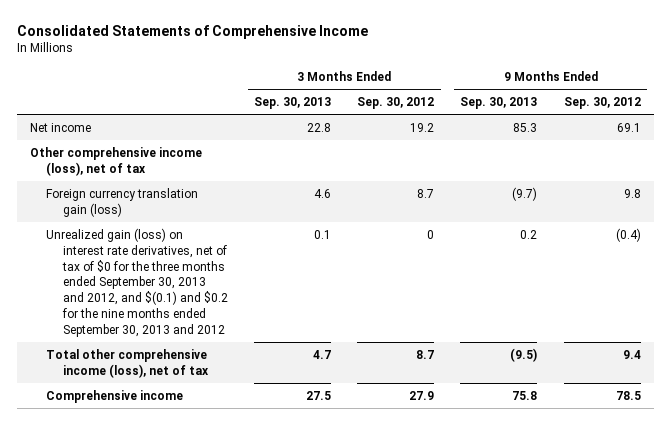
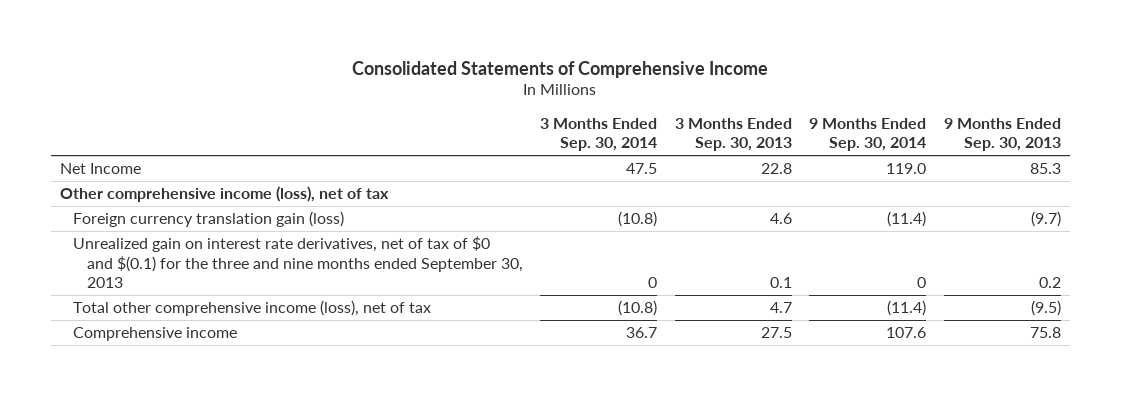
[357,97,435,110] Sep. 30, 2012 -> none
[563,97,641,110] Sep. 30, 2012 -> none
none -> [540,117,658,152] 3 Months Ended Sep. 30, 2014
none -> [809,117,927,152] 9 Months Ended Sep. 30, 2014
[29,122,91,132] Net income -> [59,163,141,175] Net Income
[46,227,228,337] Unrealized gain (loss) on interest rate derivatives, net of tax of $0 for the three months ended September 30, 2013 and 2012, and $(0.1) and $0.2 for the nine months ended September 30, 2013 and 2012 -> [73,236,523,289] Unrealized gain on interest rate derivatives, net of tax of $0 and $(0.1) for the three and nine months ended September 30, 2013

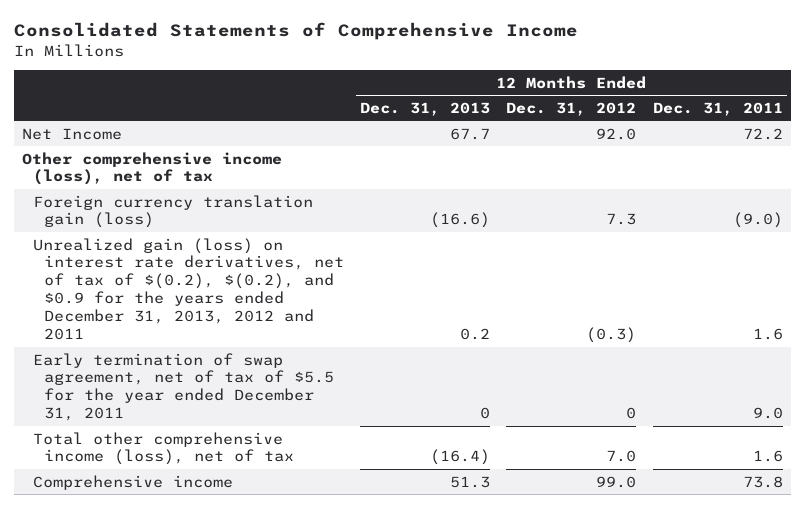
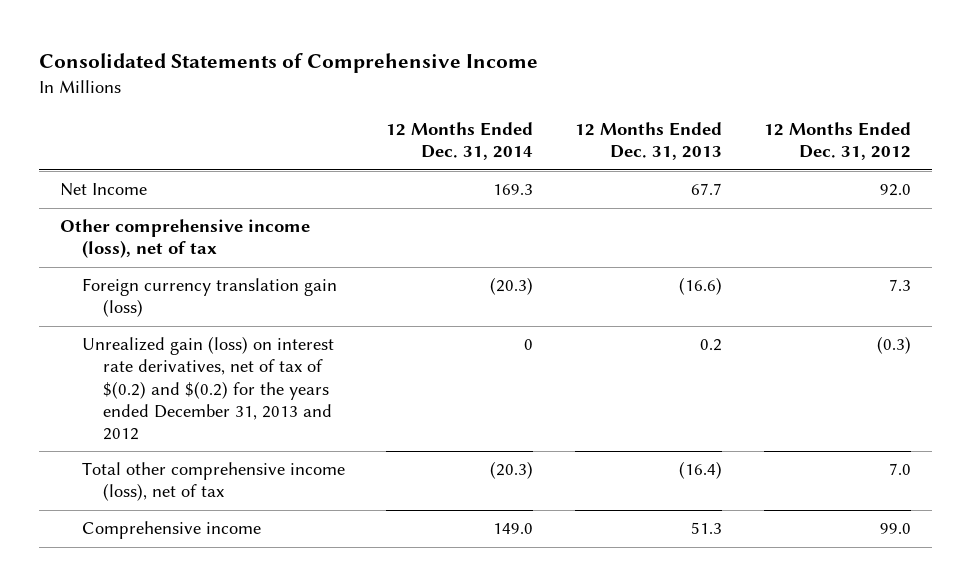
[652,101,783,116] Dec. 31, 2011 -> none
none -> [386,122,534,161] 12 Months Ended Dec. 31, 2014
[32,352,334,422] Early termination of swap agreement, net of tax of $5.5 for the year ended December 31, 2011 -> none
[32,237,344,341] Unrealized gain (loss) on interest rate derivatives, net of tax of $(0.2), $(0.2), and $0.9 for the years ended December 31, 2013, 2012 and 2011 -> [81,336,334,440] Unrealized gain (loss) on interest rate derivatives, net of tax of $(0.2) and $(0.2) for the years ended December 31, 2013 and 2012

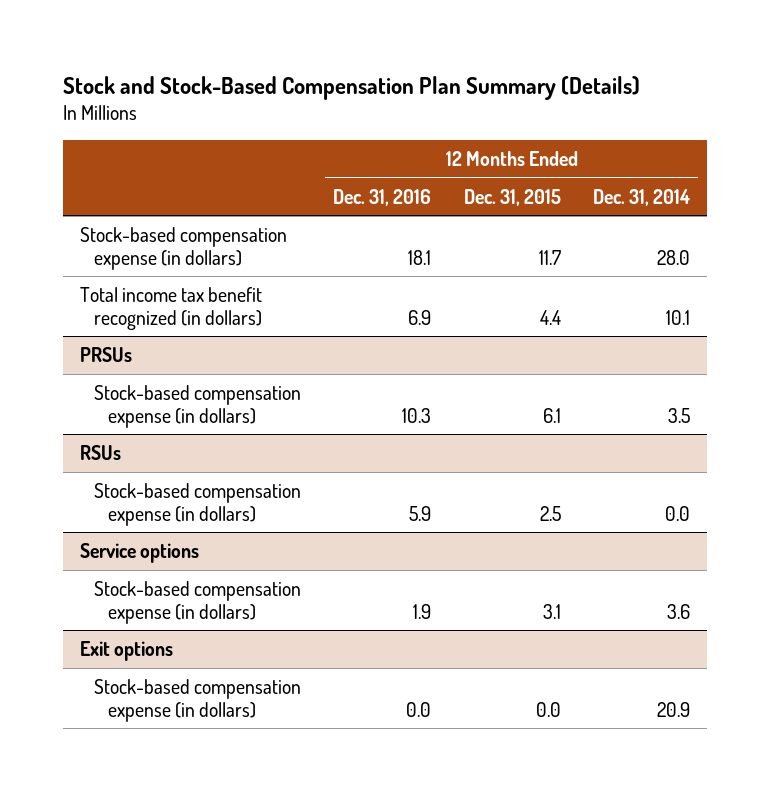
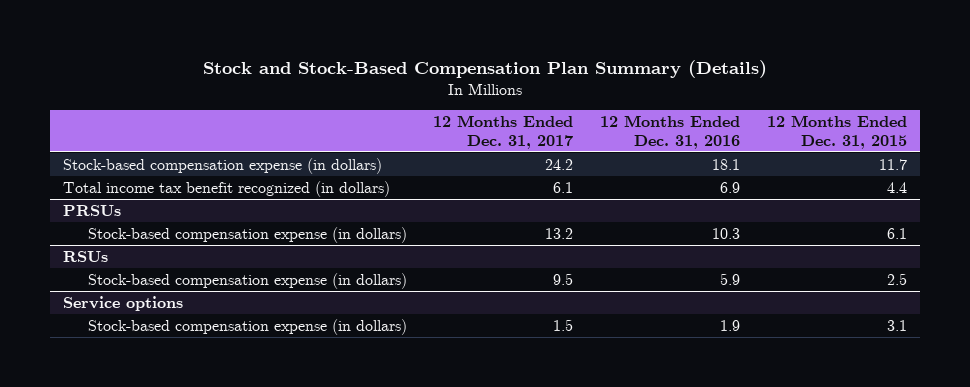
[593,188,691,206] Dec. 31, 2014 -> none
none -> [433,115,574,149] 12 Months Ended Dec. 31, 2017
[79,641,173,662] Exit options -> none
[93,679,301,722] Stock-based compensation expense (in dollars) -> none

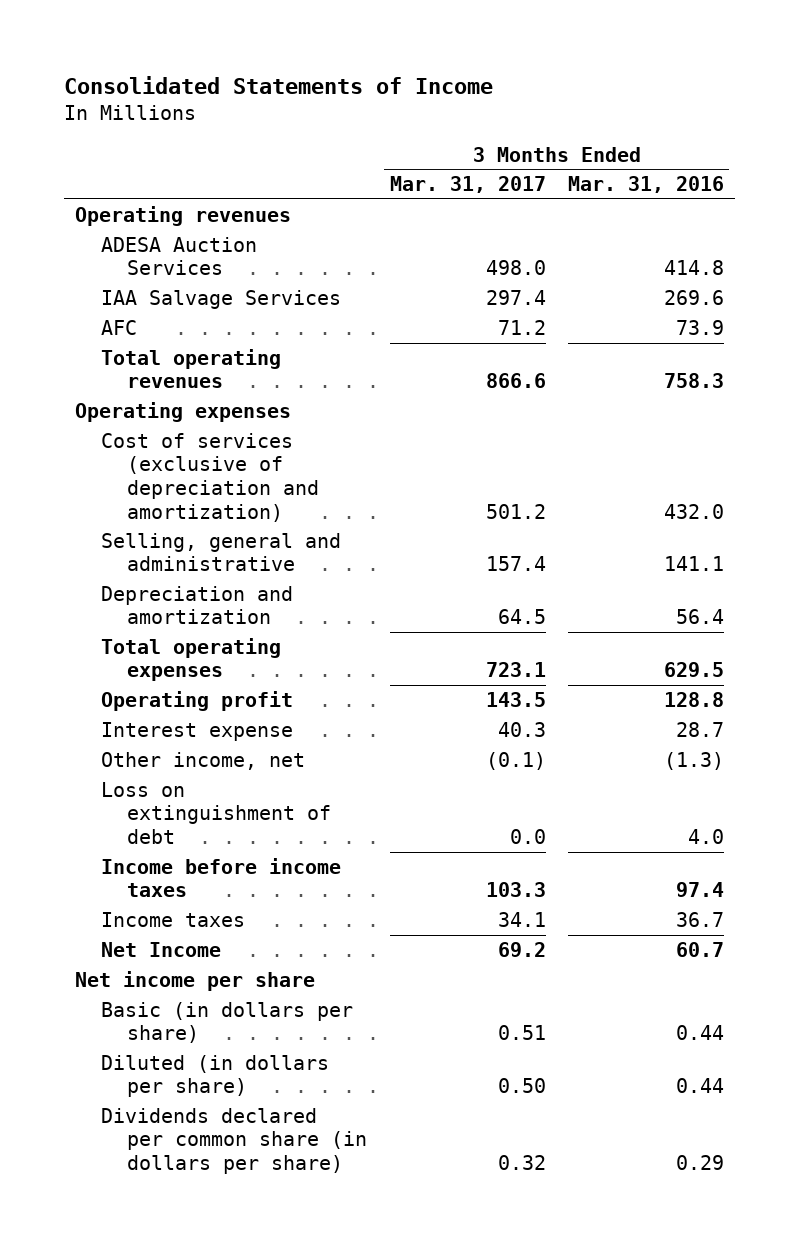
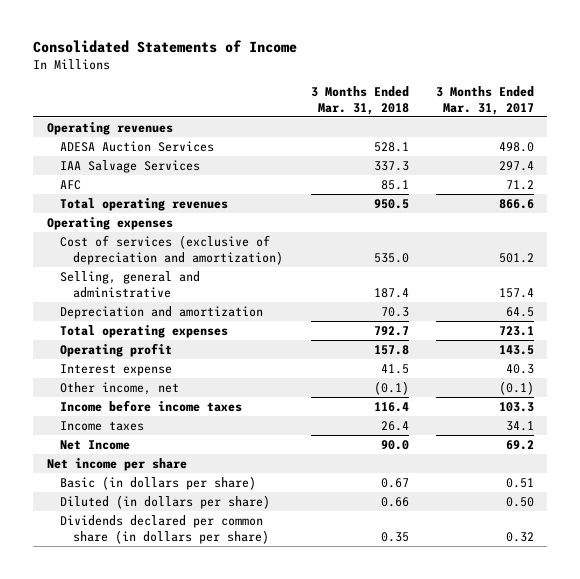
[567,176,724,194] Mar. 31, 2016 -> none
none -> [310,85,409,115] 3 Months Ended Mar. 31, 2018
[101,781,332,845] Loss on extinguishment of debt -> none

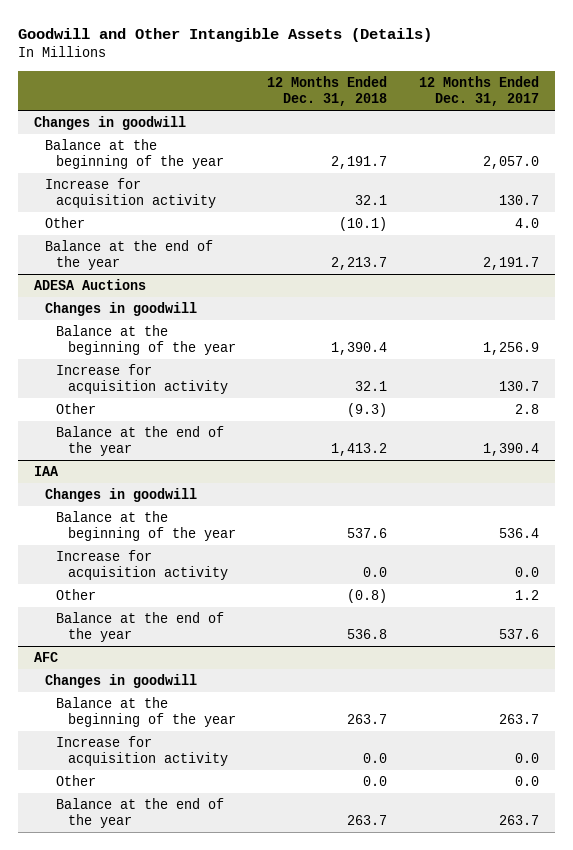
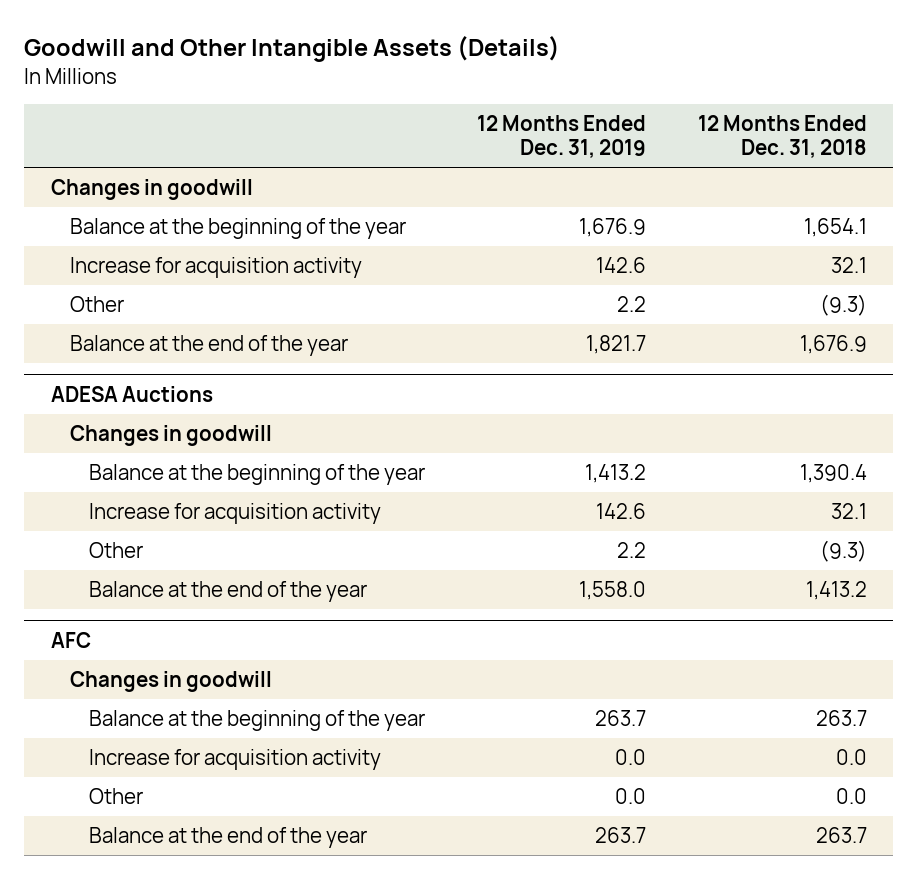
[418,76,539,107] 12 Months Ended Dec. 31, 2017 -> none
none -> [476,115,646,159] 12 Months Ended Dec. 31, 2019
[331,156,388,170] 2,191.7 -> [804,217,868,237] 1,654.1
[339,217,388,232] (10.1) -> [820,293,868,316] (9.3)
[331,257,388,271] 2,213.7 -> [800,334,868,354] 1,676.9
[33,466,59,477] IAA -> none
[45,488,198,503] Changes in goodwill -> none
[56,511,236,542] Balance at the beginning of the year -> none
[56,550,228,581] Increase for acquisition activity -> none
[56,589,97,601] Other -> none
[56,612,225,643] Balance at the end of the year -> none

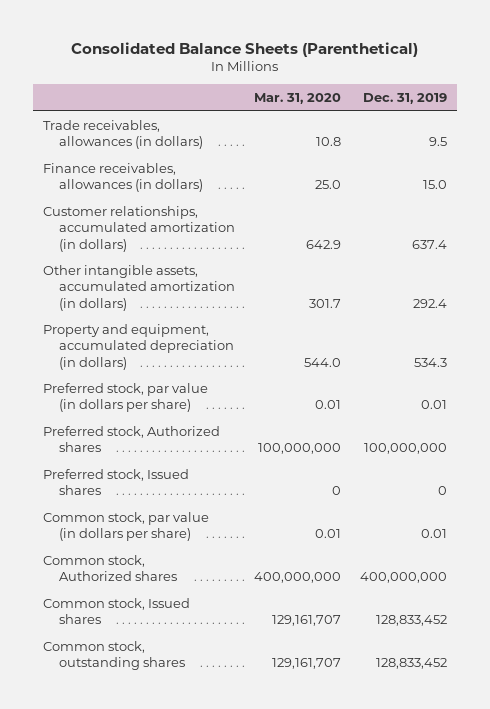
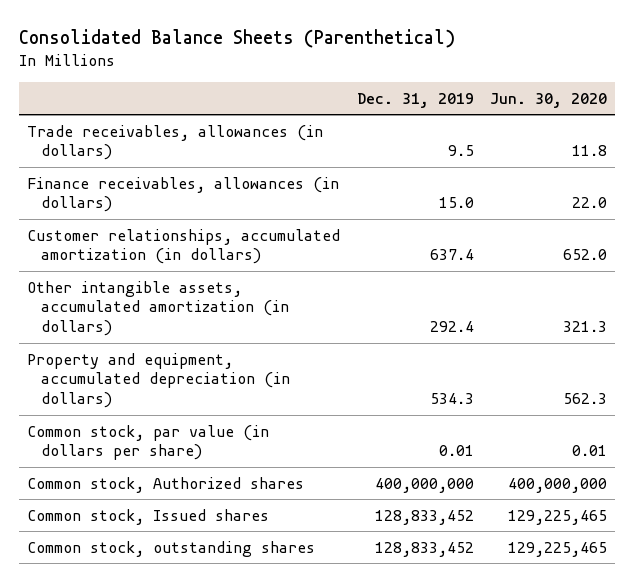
[254,93,342,105] Mar. 31, 2020 -> none
none -> [489,92,607,108] Jun. 30, 2020
[42,382,208,413] Preferred stock, par value (in dollars per share) -> none
[42,425,220,453] Preferred stock, Authorized shares -> none
[42,468,189,496] Preferred stock, Issued shares -> none

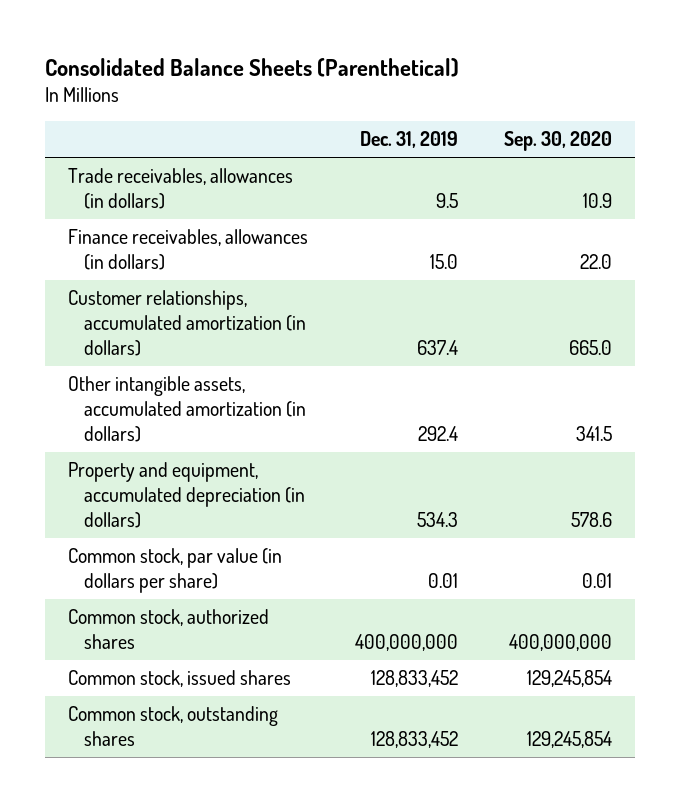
[489,92,607,108] Jun. 30, 2020 -> none
none -> [503,131,612,152] Sep. 30, 2020
[27,476,305,493] Common stock, Authorized shares -> [68,608,270,650] Common stock, authorized shares
[27,508,270,525] Common stock, Issued shares -> [68,669,292,687] Common stock, issued shares

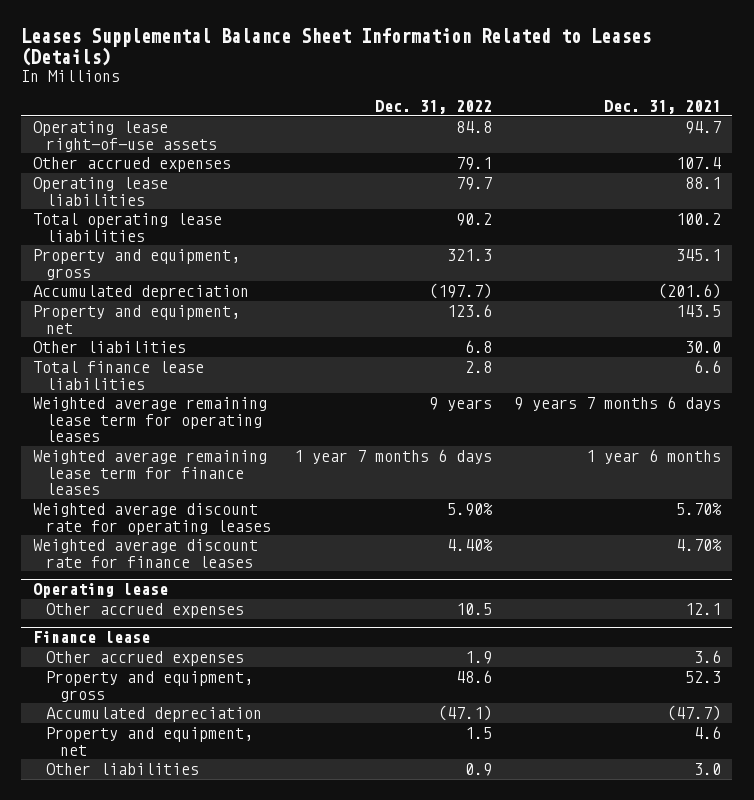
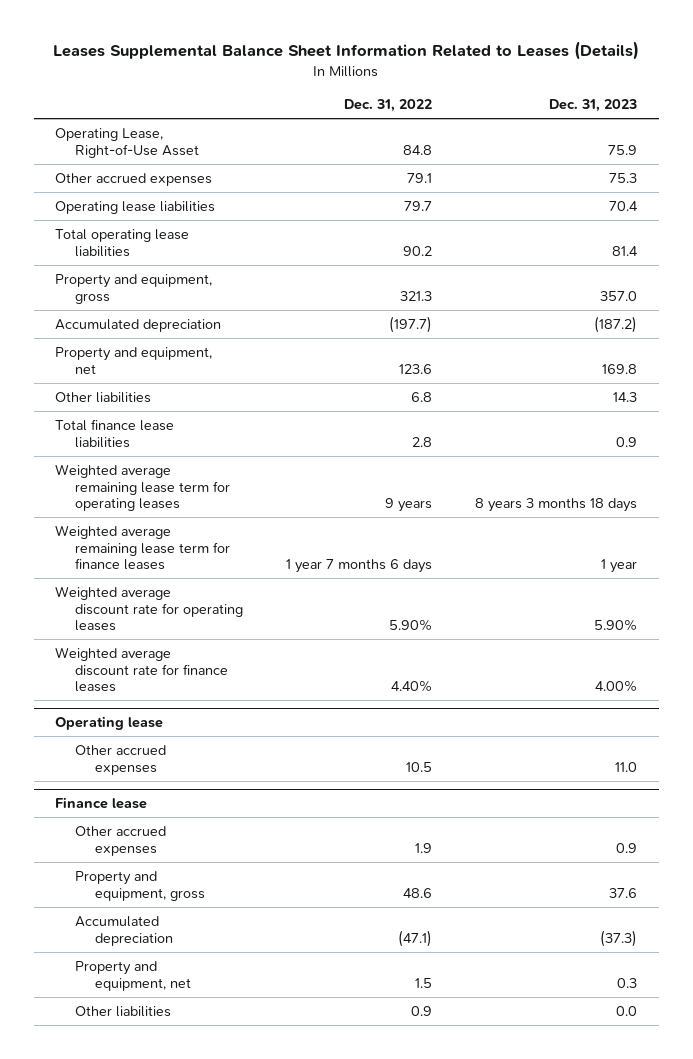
[604,99,722,114] Dec. 31, 2021 -> none
none -> [549,99,638,113] Dec. 31, 2023
[32,121,218,152] Operating lease right-of-use assets -> [55,127,200,158] Operating Lease, Right-of-Use Asset

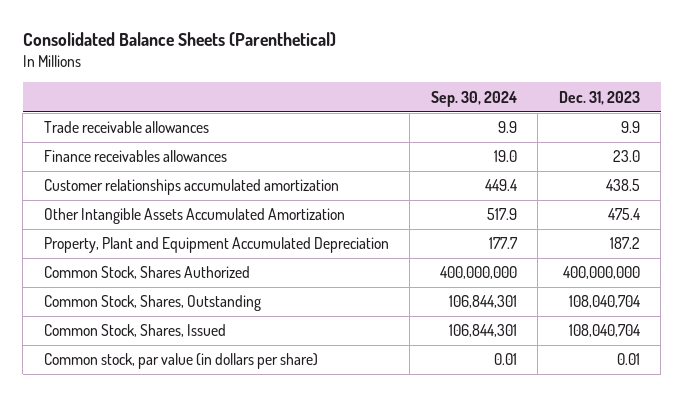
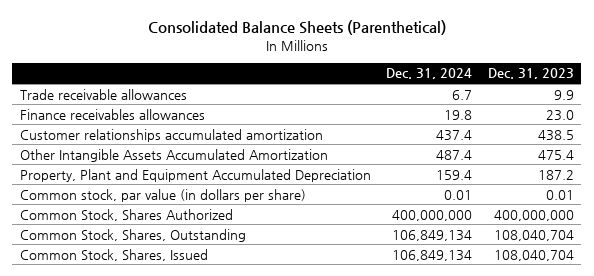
[430,90,517,107] Sep. 30, 2024 -> none
none -> [386,68,473,80] Dec. 31, 2024
[43,353,318,370] Common stock, par value (in dollars per share) -> [20,188,307,202] Common stock, par value (in dollars per share)

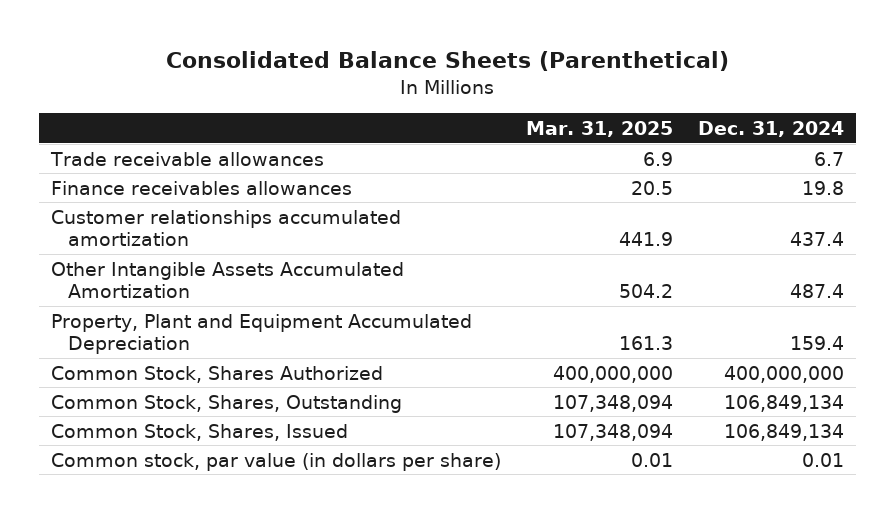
[487,68,574,80] Dec. 31, 2023 -> none
none -> [525,120,673,137] Mar. 31, 2025
[20,188,307,202] Common stock, par value (in dollars per share) -> [51,452,502,471] Common stock, par value (in dollars per share)

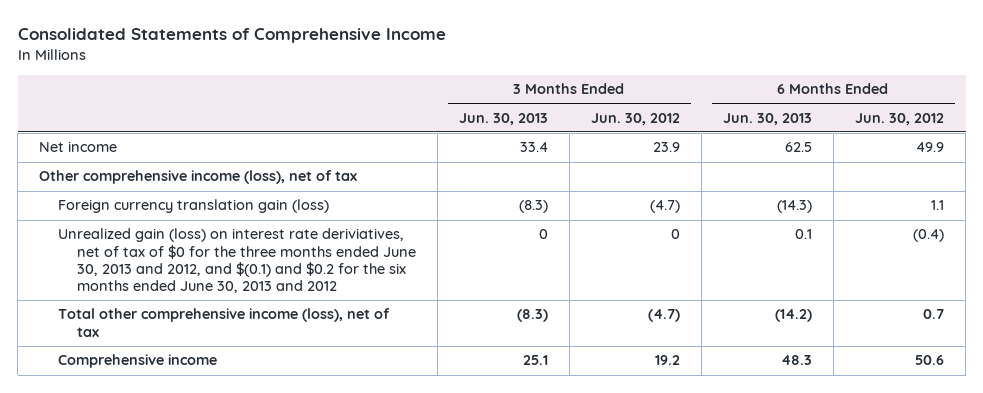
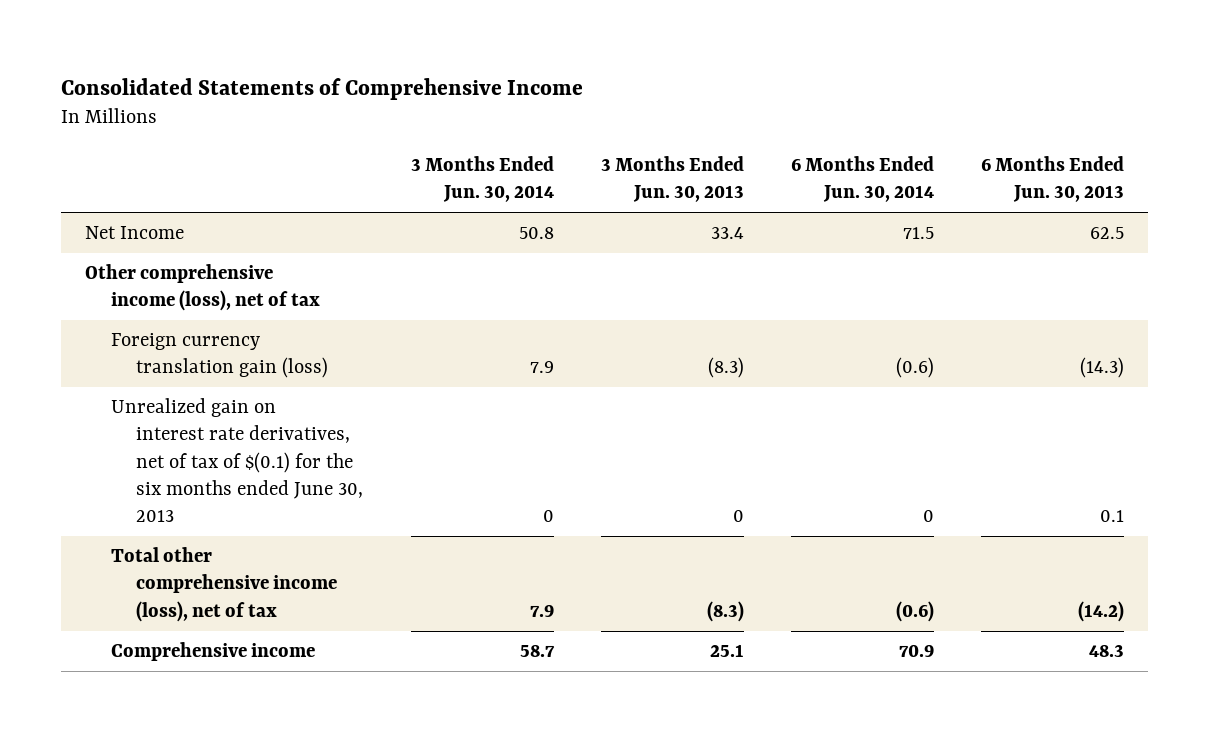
[590,112,680,125] Jun. 30, 2012 -> none
[855,112,945,125] Jun. 30, 2012 -> none
none -> [410,156,554,203] 3 Months Ended Jun. 30, 2014
none -> [791,156,935,203] 6 Months Ended Jun. 30, 2014
[39,141,118,153] Net income -> [84,226,184,240] Net Income
[57,228,416,294] Unrealized gain (loss) on interest rate deriviatives, net of tax of $0 for the three months ended June 30, 2013 and 2012, and $(0.1) and $0.2 for the six months ended June 30, 2013 and 2012 -> [110,398,364,523] Unrealized gain on interest rate derivatives, net of tax of $(0.1) for the six months ended June 30, 2013

